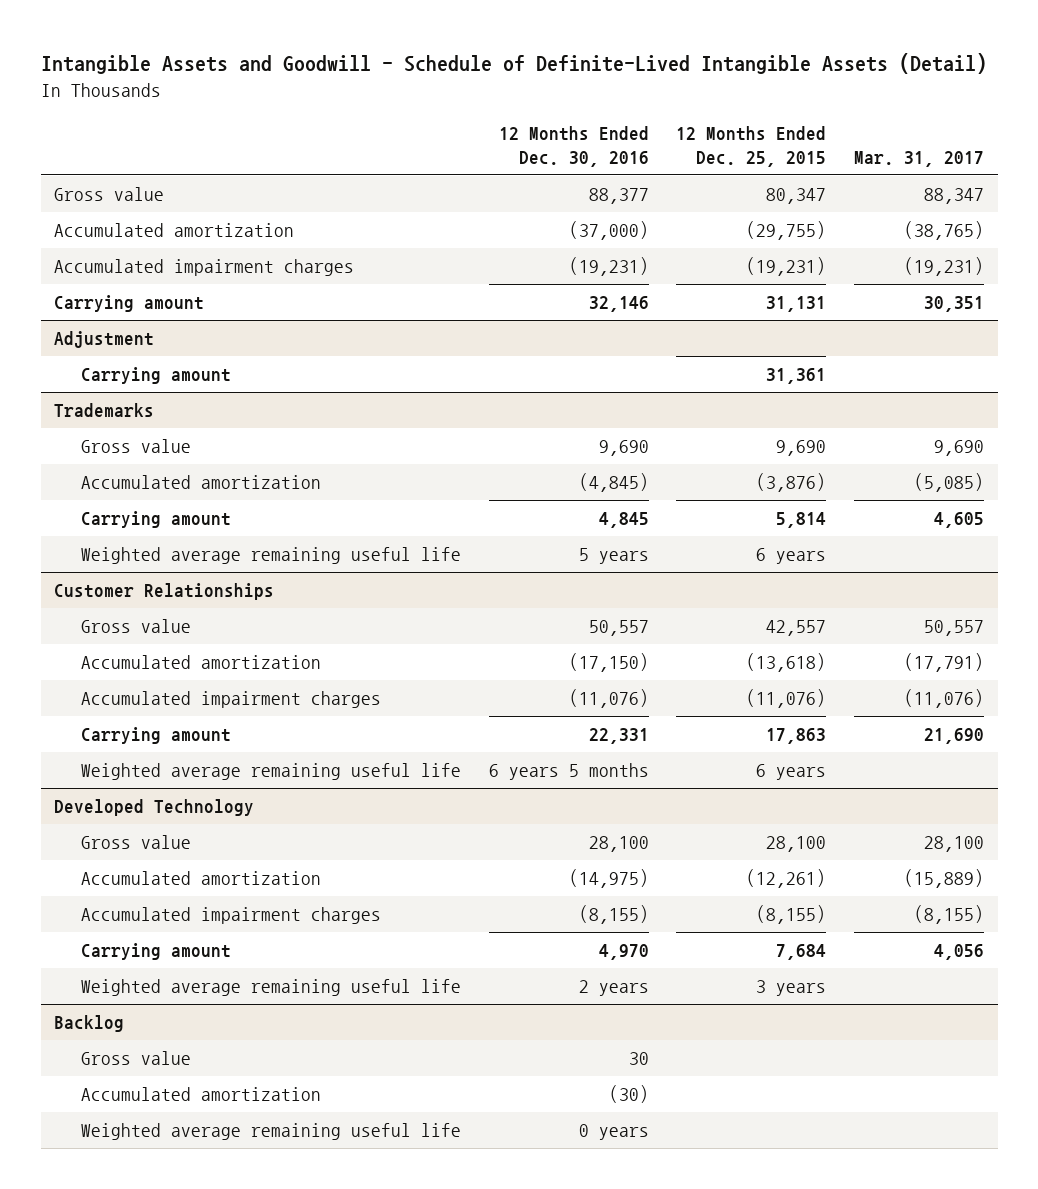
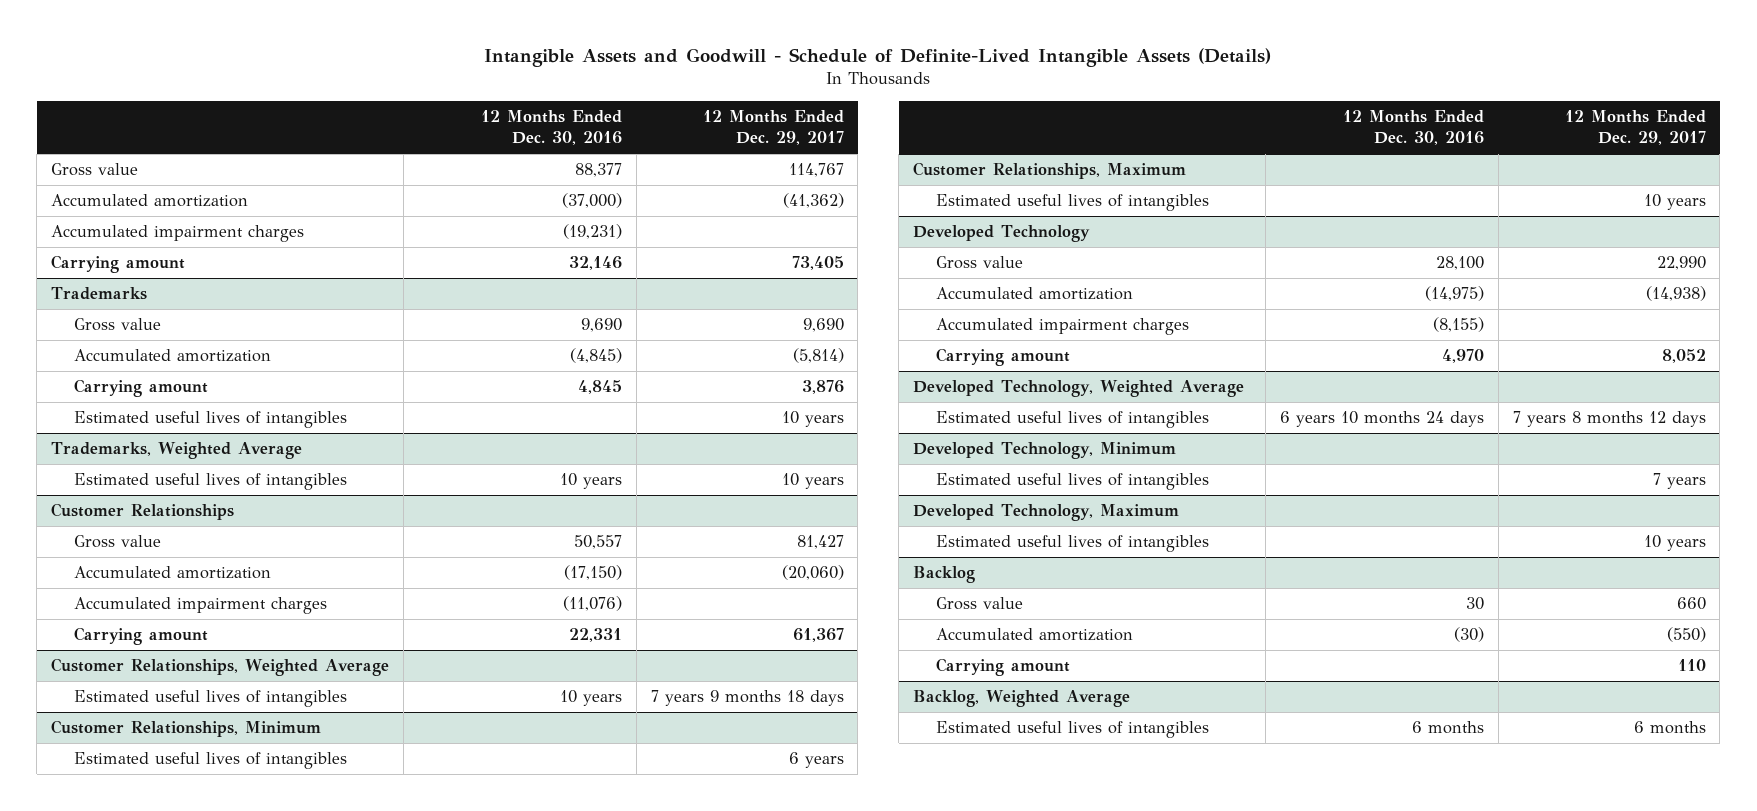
[40,53,987,75] Intangible Assets and Goodwill - Schedule of Definite-Lived Intangible Assets (Detail) -> [484,48,1272,68] Intangible Assets and Goodwill - Schedule of Definite-Lived Intangible Assets (Details)
[676,126,827,167] 12 Months Ended Dec. 25, 2015 -> none
[853,150,984,167] Mar. 31, 2017 -> none
none -> [702,110,844,146] 12 Months Ended Dec. 29, 2017
[54,331,155,349] Adjustment -> none
[81,367,232,385] Carrying amount -> none
[81,547,462,565] Weighted average remaining useful life -> none
none -> [73,411,347,429] Estimated useful lives of intangibles
none -> [51,442,303,460] Trademarks, Weighted Average
none -> [73,473,347,491] Estimated useful lives of intangibles
[81,763,462,781] Weighted average remaining useful life -> none
none -> [51,658,390,677] Customer Relationships, Weighted Average
none -> [73,690,347,708] Estimated useful lives of intangibles
none -> [51,720,322,738] Customer Relationships, Minimum
none -> [73,752,347,770] Estimated useful lives of intangibles
none -> [913,162,1187,180] Customer Relationships, Maximum
none -> [935,194,1209,212] Estimated useful lives of intangibles
[81,979,462,997] Weighted average remaining useful life -> none
none -> [913,380,1245,398] Developed Technology, Weighted Average
none -> [935,411,1209,429] Estimated useful lives of intangibles
none -> [913,442,1177,460] Developed Technology, Minimum
none -> [935,473,1209,491] Estimated useful lives of intangibles
none -> [913,504,1180,522] Developed Technology, Maximum
none -> [935,535,1209,553] Estimated useful lives of intangibles
[81,1123,462,1141] Weighted average remaining useful life -> none
none -> [935,658,1070,677] Carrying amount
none -> [913,690,1131,708] Backlog, Weighted Average
none -> [935,721,1209,739] Estimated useful lives of intangibles

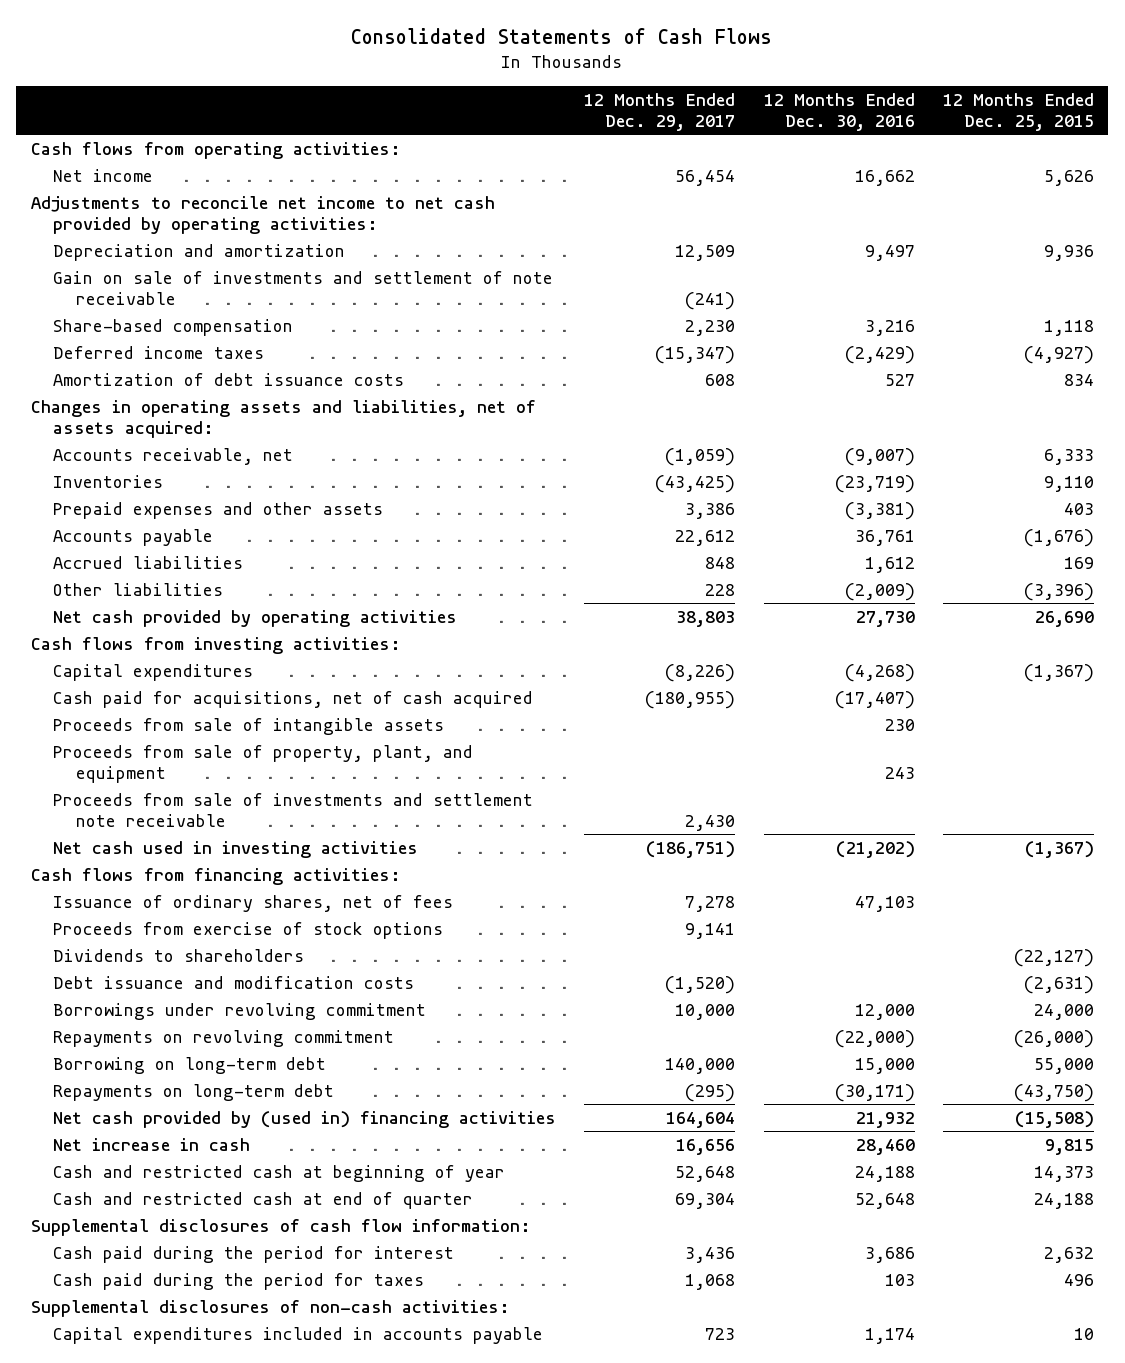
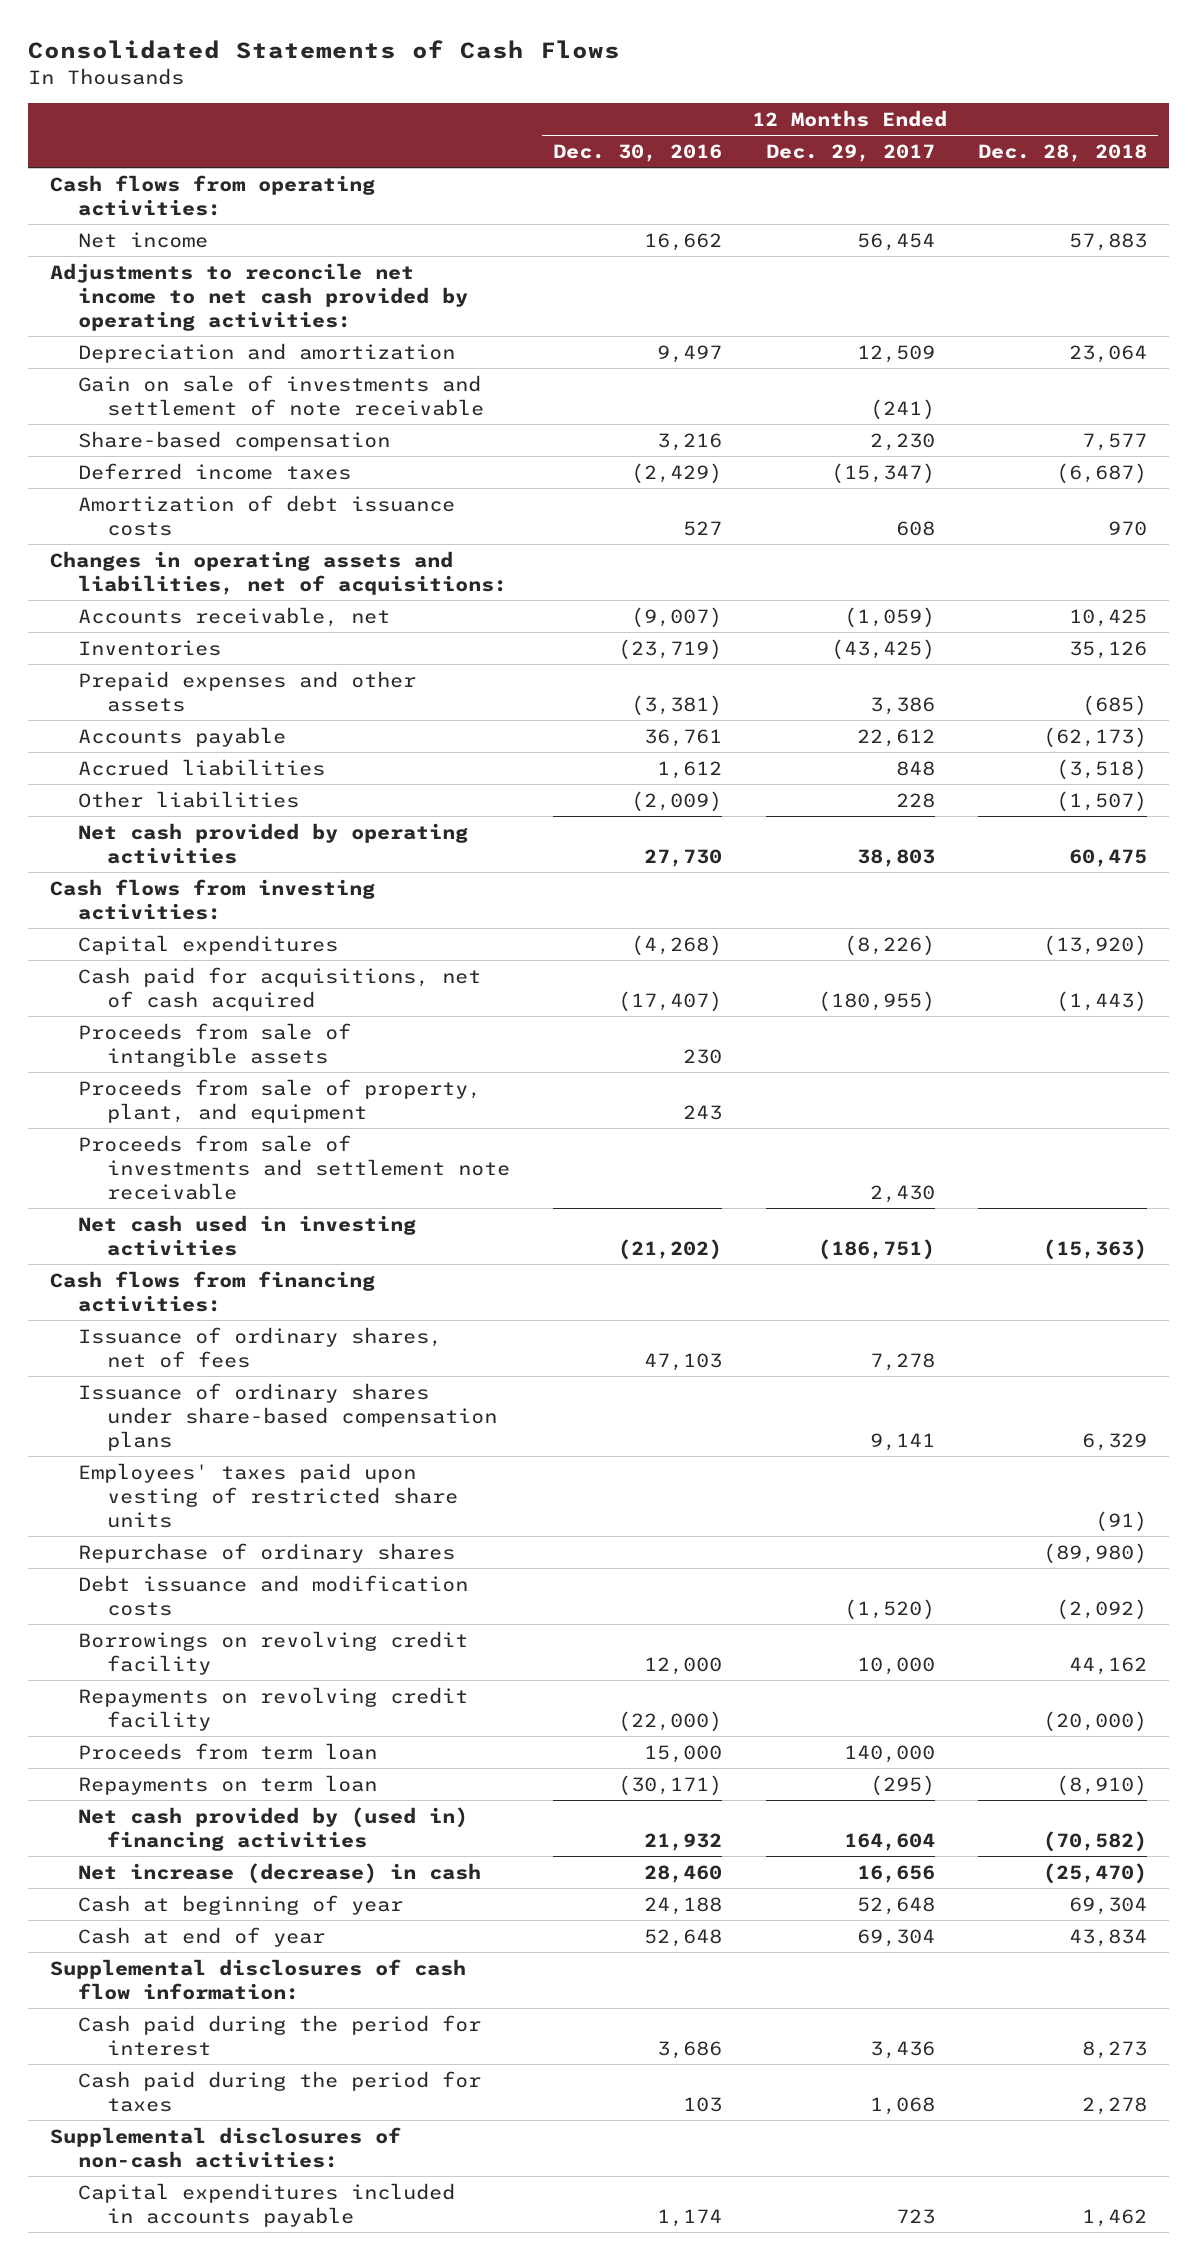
[943,92,1095,132] 12 Months Ended Dec. 25, 2015 -> none
none -> [978,143,1148,162] Dec. 28, 2018
[30,399,536,439] Changes in operating assets and liabilities, net of assets acquired: -> [50,550,508,595] Changes in operating assets and liabilities, net of acquisitions:
[53,948,305,962] Dividends to shareholders -> none
[53,921,444,939] Proceeds from exercise of stock options -> [78,1382,497,1451] Issuance of ordinary shares under share-based compensation plans
none -> [78,1462,458,1528] Employees' taxes paid upon vesting of restricted share units
none -> [78,1542,456,1563] Repurchase of ordinary shares
[53,1002,427,1020] Borrowings under revolving commitment -> [78,1630,469,1675] Borrowings on revolving credit facility
[53,1029,395,1047] Repayments on revolving commitment -> [78,1686,469,1731] Repayments on revolving credit facility
[53,1056,327,1074] Borrowing on long-term debt -> [78,1742,378,1760] Proceeds from term loan
[53,1083,335,1101] Repayments on long-term debt -> [78,1774,378,1795] Repayments on term loan
[53,1137,251,1151] Net increase in cash -> [78,1862,482,1884] Net increase (decrease) in cash
[53,1164,506,1182] Cash and restricted cash at beginning of year -> [78,1894,404,1915] Cash at beginning of year
[53,1191,474,1209] Cash and restricted cash at end of quarter -> [78,1926,326,1947] Cash at end of year

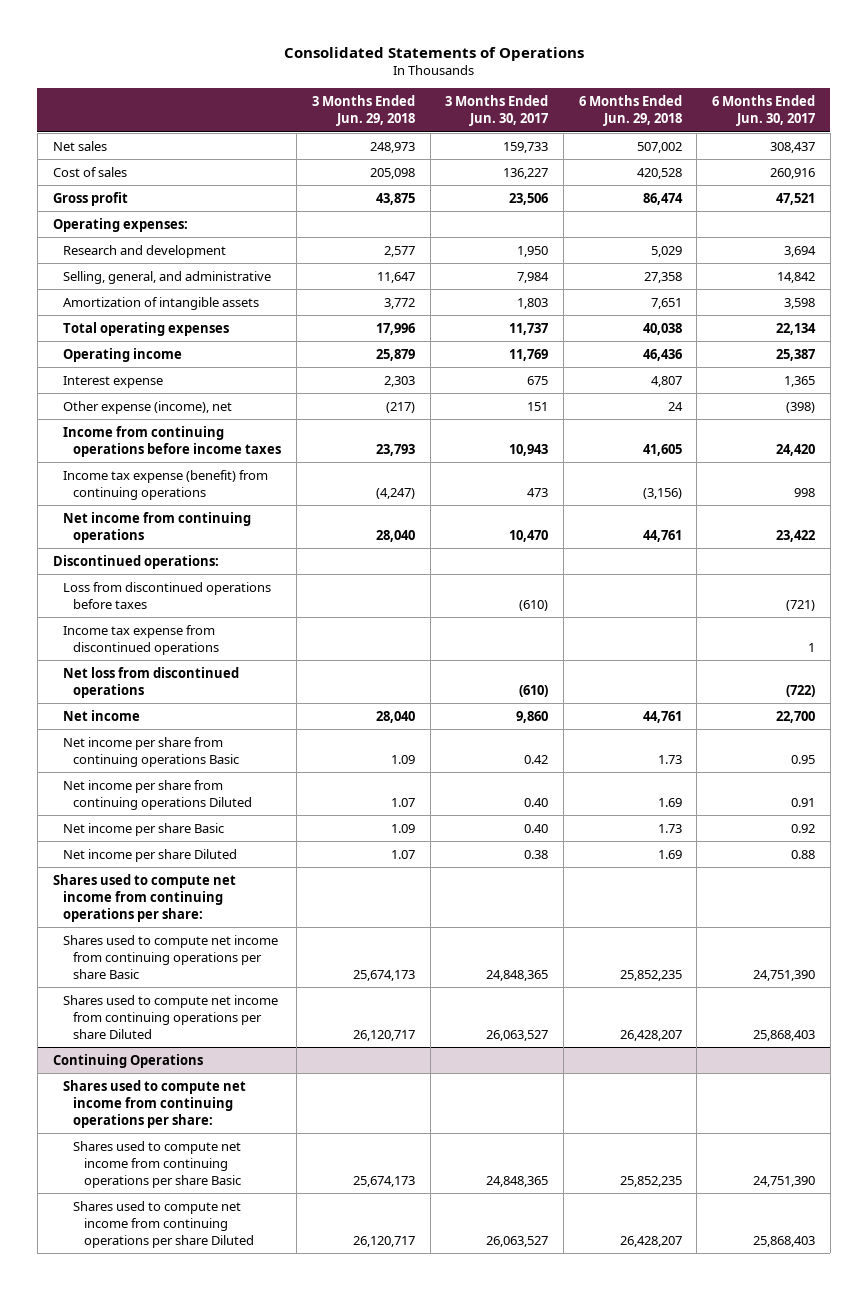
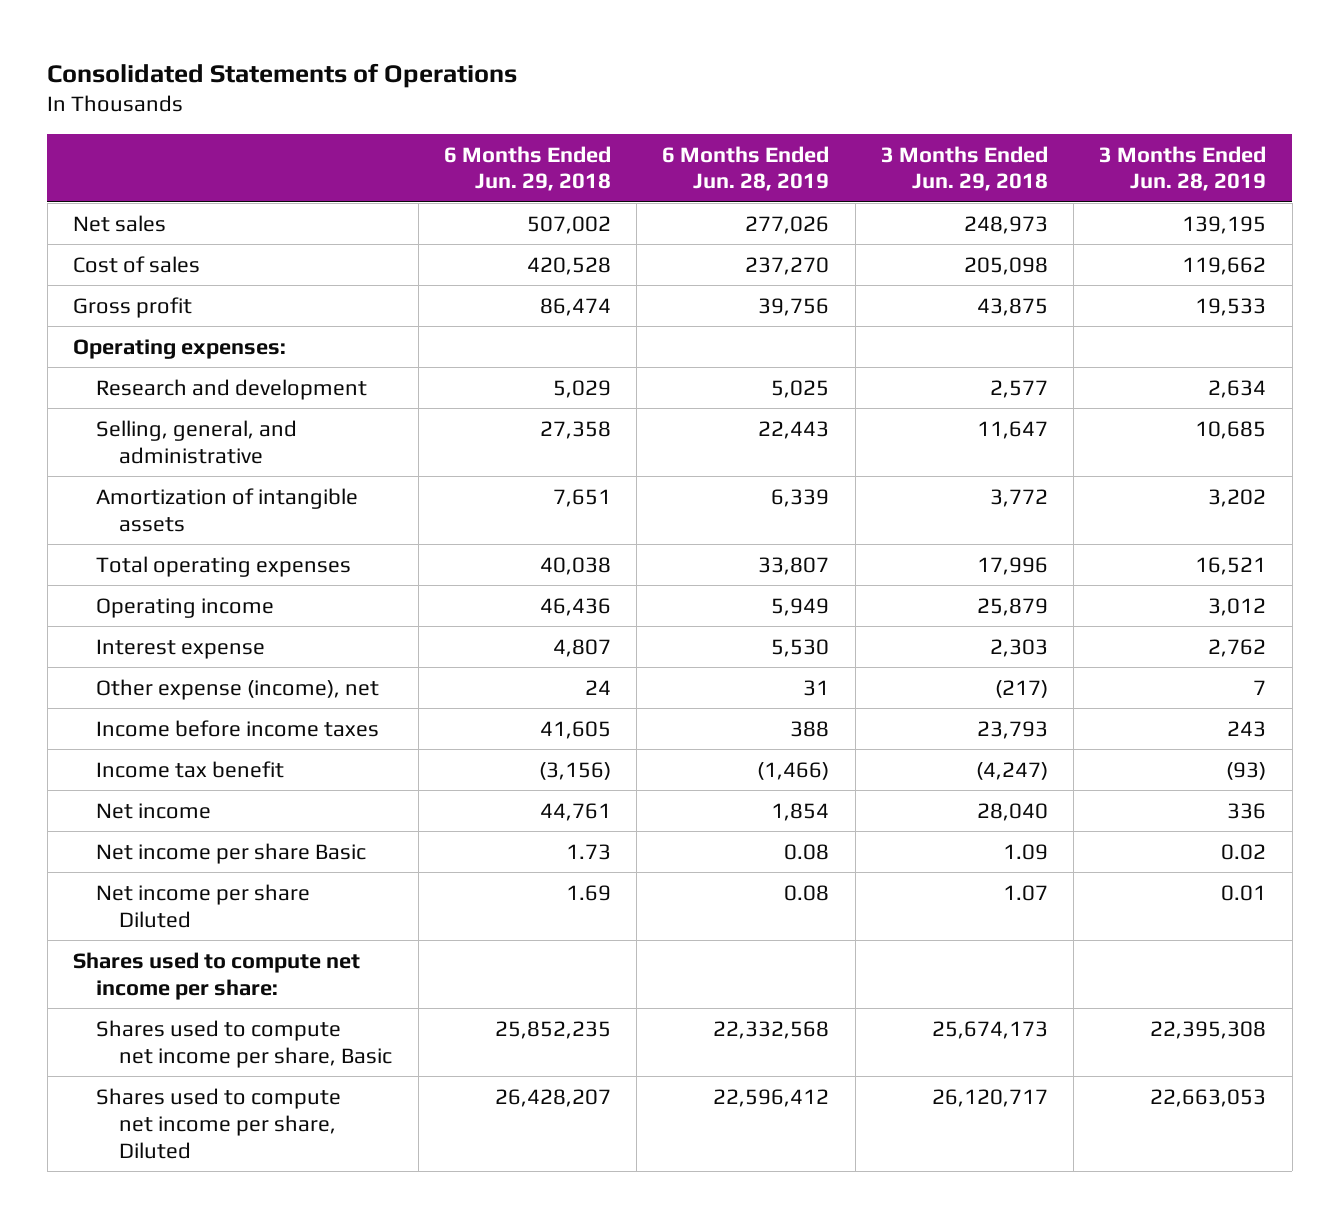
[445,95,549,126] 3 Months Ended Jun. 30, 2017 -> none
[712,95,816,126] 6 Months Ended Jun. 30, 2017 -> none
none -> [662,145,830,192] 6 Months Ended Jun. 28, 2019
none -> [1099,145,1267,192] 3 Months Ended Jun. 28, 2019
[63,511,252,543] Net income from continuing operations -> none
[52,554,219,569] Discontinued operations: -> none
[63,581,272,609] Loss from discontinued operations before taxes -> none
[63,624,220,655] Income tax expense from discontinued operations -> none
[63,666,240,698] Net loss from discontinued operations -> none
[63,425,282,457] Income from continuing operations before income taxes -> [96,719,380,737] Income before income taxes
[63,469,269,500] Income tax expense (benefit) from continuing operations -> [96,760,285,778] Income tax benefit
[63,736,240,767] Net income per share from continuing operations Basic -> none
[63,779,253,810] Net income per share from continuing operations Diluted -> none
[52,1053,203,1068] Continuing Operations -> none
[63,1079,247,1128] Shares used to compute net income from continuing operations per share: -> none
[73,1140,242,1188] Shares used to compute net income from continuing operations per share Basic -> none
[73,1200,254,1248] Shares used to compute net income from continuing operations per share Diluted -> none
[52,873,236,922] Shares used to compute net income from continuing operations per share: -> [72,951,360,1000] Shares used to compute net income per share:
[63,934,279,979] Shares used to compute net income from continuing operations per share Basic -> [96,1019,393,1068] Shares used to compute net income per share, Basic
[63,994,279,1039] Shares used to compute net income from continuing operations per share Diluted -> [96,1087,342,1159] Shares used to compute net income per share, Diluted

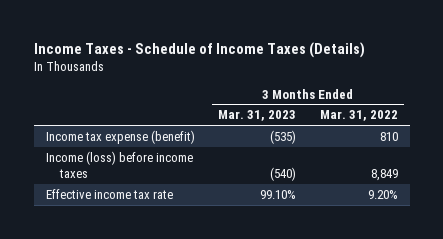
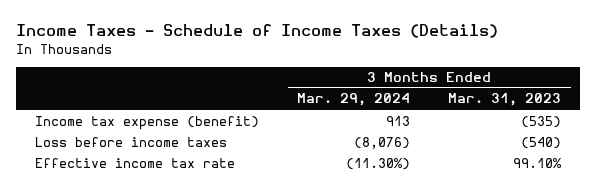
[319,110,398,122] Mar. 31, 2022 -> none
none -> [297,93,411,107] Mar. 29, 2024
[45,150,193,178] Income (loss) before income taxes -> [35,136,228,147] Loss before income taxes

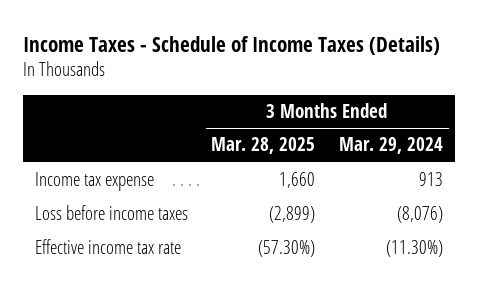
[448,93,562,107] Mar. 31, 2023 -> none
none -> [211,137,316,155] Mar. 28, 2025
[35,115,260,130] Income tax expense (benefit) -> [34,172,154,192] Income tax expense

